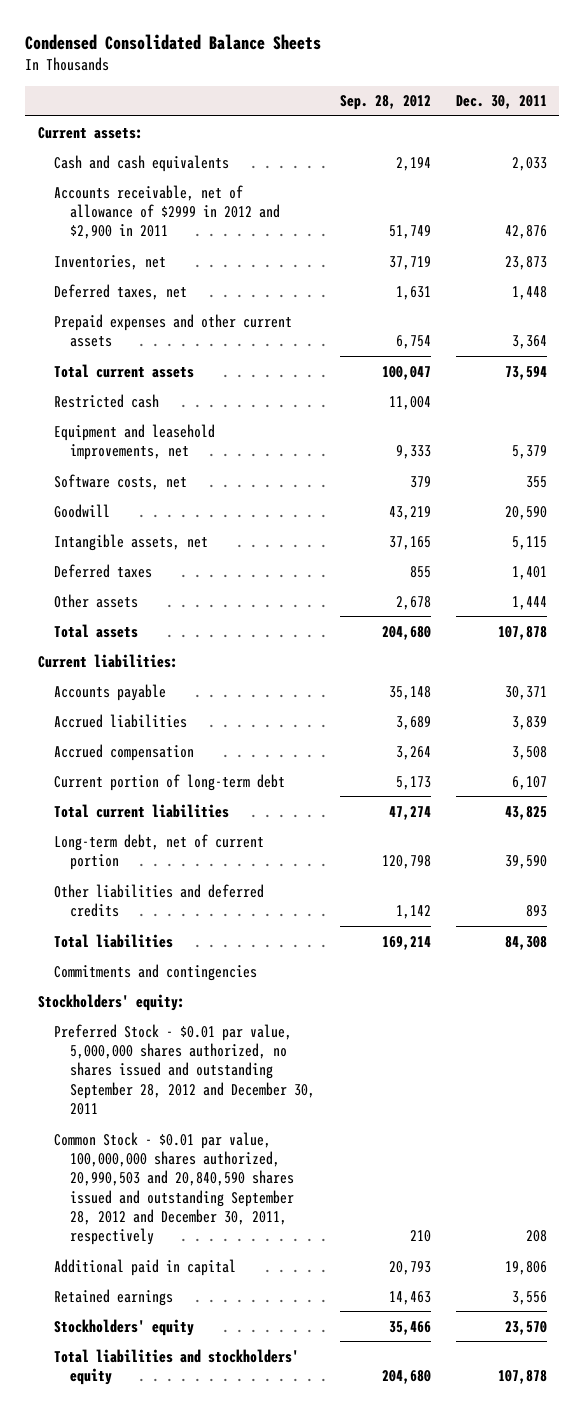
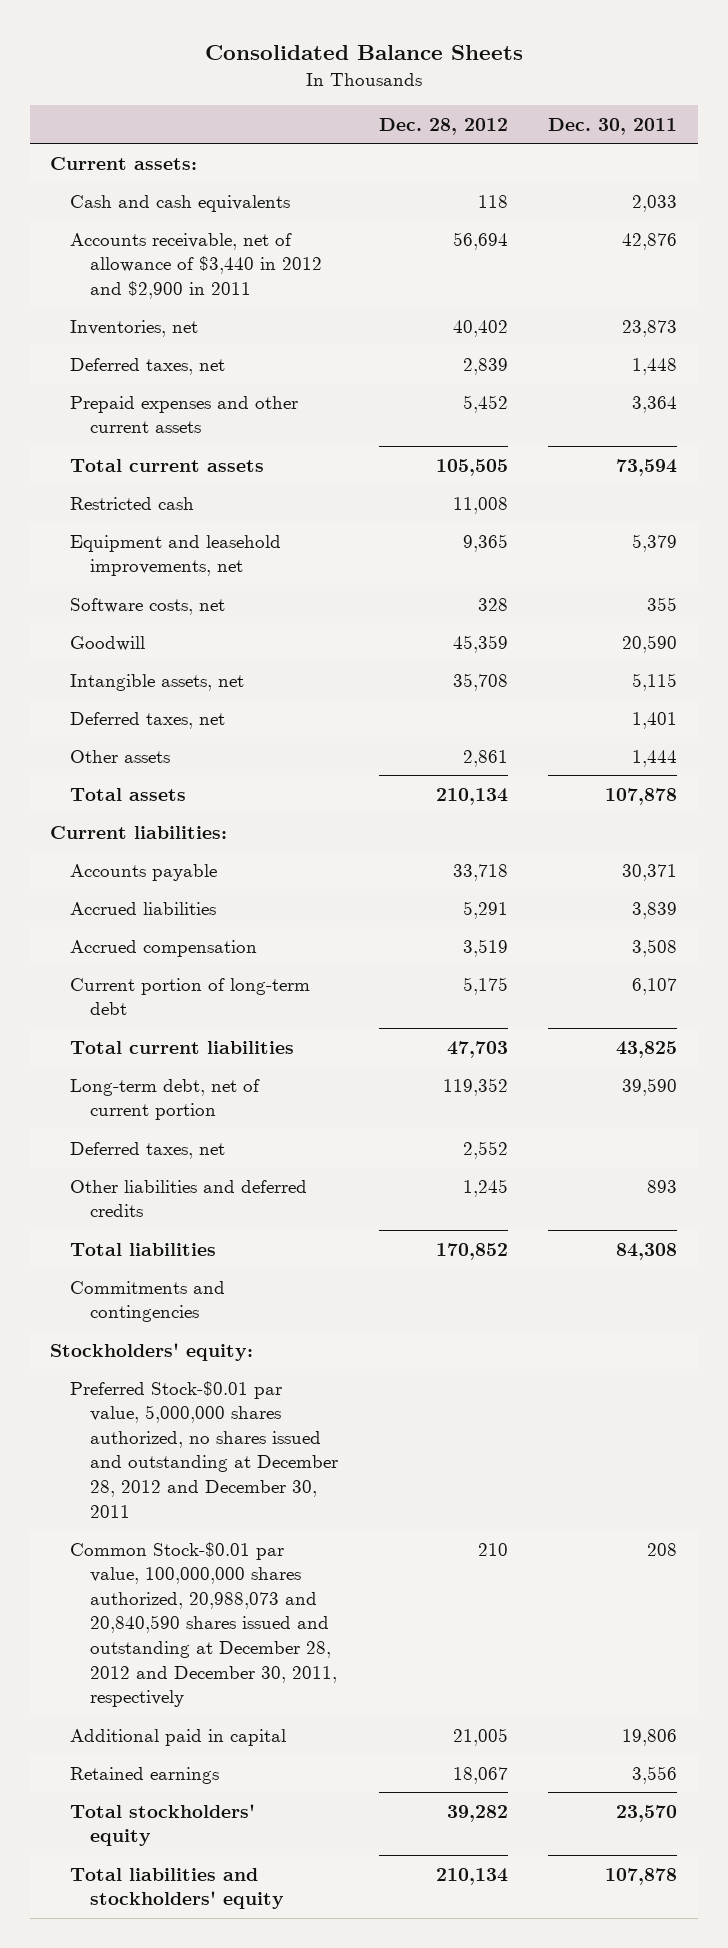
[25,34,322,51] Condensed Consolidated Balance Sheets -> [204,44,523,60] Consolidated Balance Sheets
[339,95,431,111] Sep. 28, 2012 -> none
none -> [378,117,508,135] Dec. 28, 2012
[53,184,280,240] Accounts receivable, net of allowance of $2999 in 2012 and $2,900 in 2011 -> [70,232,322,299] Accounts receivable, net of allowance of $3,440 in 2012 and $2,900 in 2011
[53,563,152,578] Deferred taxes -> [70,711,226,729] Deferred taxes, net
none -> [70,1141,226,1159] Deferred taxes, net
[53,1023,315,1116] Preferred Stock - $0.01 par value, 5,000,000 shares authorized, no shares issued and outstanding September 28, 2012 and December 30, 2011 -> [70,1380,338,1518] Preferred Stock-$0.01 par value, 5,000,000 shares authorized, no shares issued and outstanding at December 28, 2012 and December 30, 2011
[53,1131,294,1246] Common Stock - $0.01 par value, 100,000,000 shares authorized, 20,990,503 and 20,840,590 shares issued and outstanding September 28, 2012 and December 30, 2011, respectively -> [70,1541,337,1708] Common Stock-$0.01 par value, 100,000,000 shares authorized, 20,988,073 and 20,840,590 shares issued and outstanding at December 28, 2012 and December 30, 2011, respectively
[53,1318,194,1336] Stockholders' equity -> [70,1803,256,1847] Total stockholders' equity

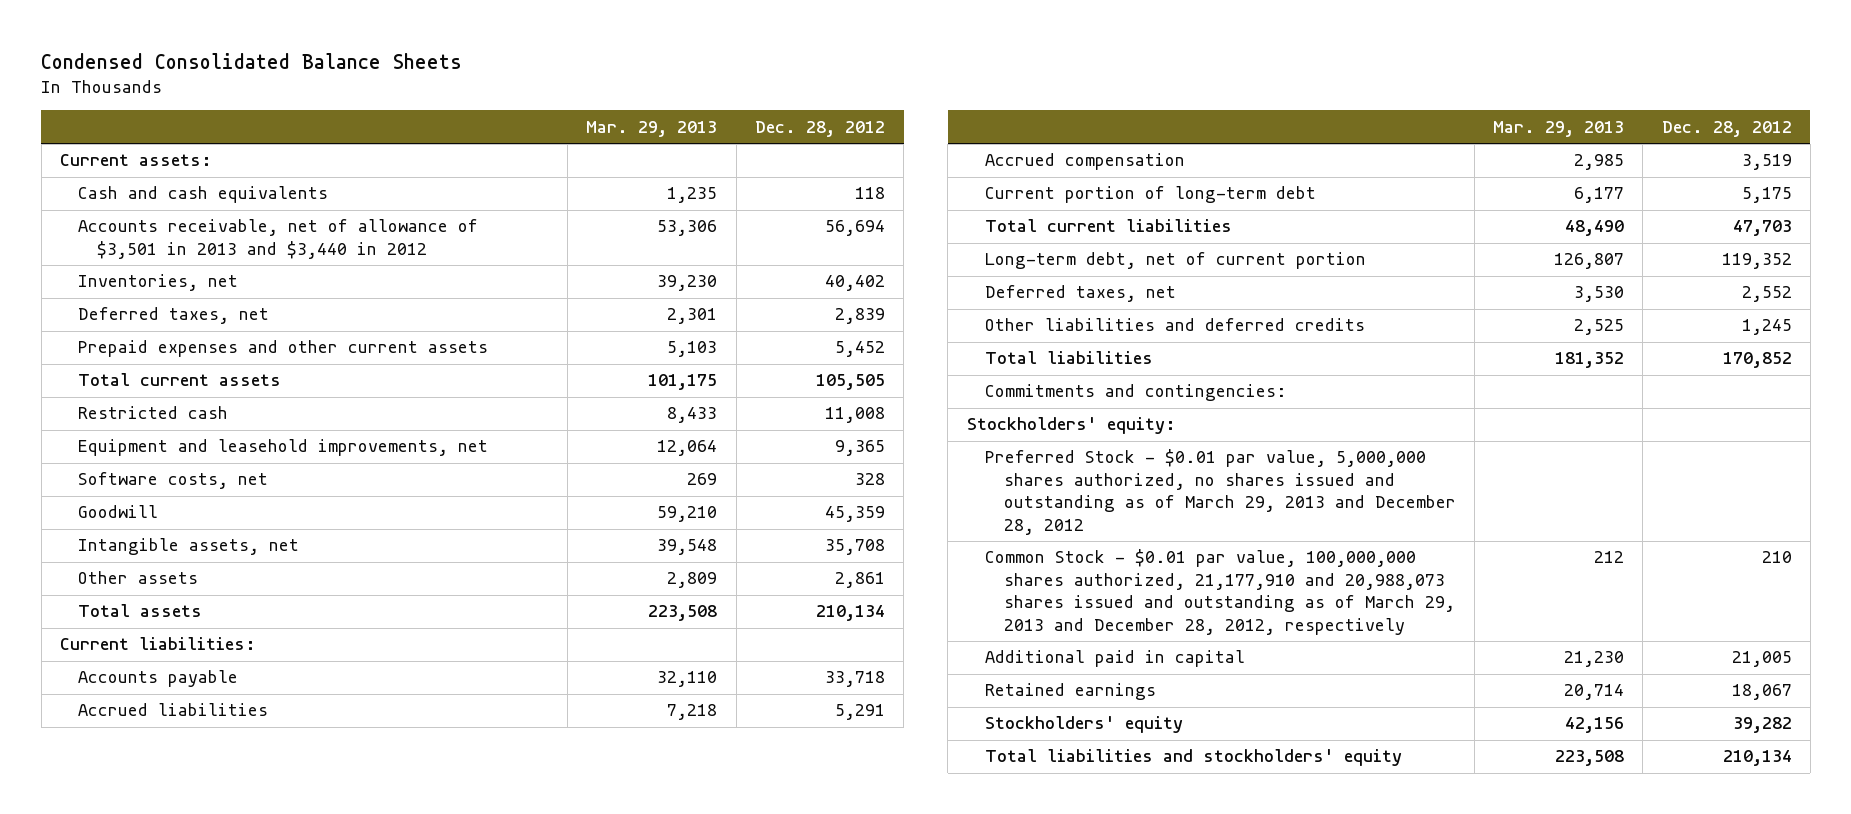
[204,44,523,60] Consolidated Balance Sheets -> [41,52,463,69] Condensed Consolidated Balance Sheets
[548,117,678,135] Dec. 30, 2011 -> none
none -> [586,120,718,137] Mar. 29, 2013
[70,232,322,299] Accounts receivable, net of allowance of $3,440 in 2012 and $2,900 in 2011 -> [78,219,479,259] Accounts receivable, net of allowance of $3,501 in 2013 and $3,440 in 2012
[70,711,226,729] Deferred taxes, net -> none
[70,1280,226,1323] Commitments and contingencies -> [985,384,1288,402] Commitments and contingencies:
[70,1380,338,1518] Preferred Stock-$0.01 par value, 5,000,000 shares authorized, no shares issued and outstanding at December 28, 2012 and December 30, 2011 -> [985,449,1456,535] Preferred Stock - $0.01 par value, 5,000,000 shares authorized, no shares issued and outstanding as of March 29, 2013 and December 28, 2012
[70,1541,337,1708] Common Stock-$0.01 par value, 100,000,000 shares authorized, 20,988,073 and 20,840,590 shares issued and outstanding at December 28, 2012 and December 30, 2011, respectively -> [985,549,1455,635] Common Stock - $0.01 par value, 100,000,000 shares authorized, 21,177,910 and 20,988,073 shares issued and outstanding as of March 29, 2013 and December 28, 2012, respectively
[70,1803,256,1847] Total stockholders' equity -> [985,716,1184,734] Stockholders' equity

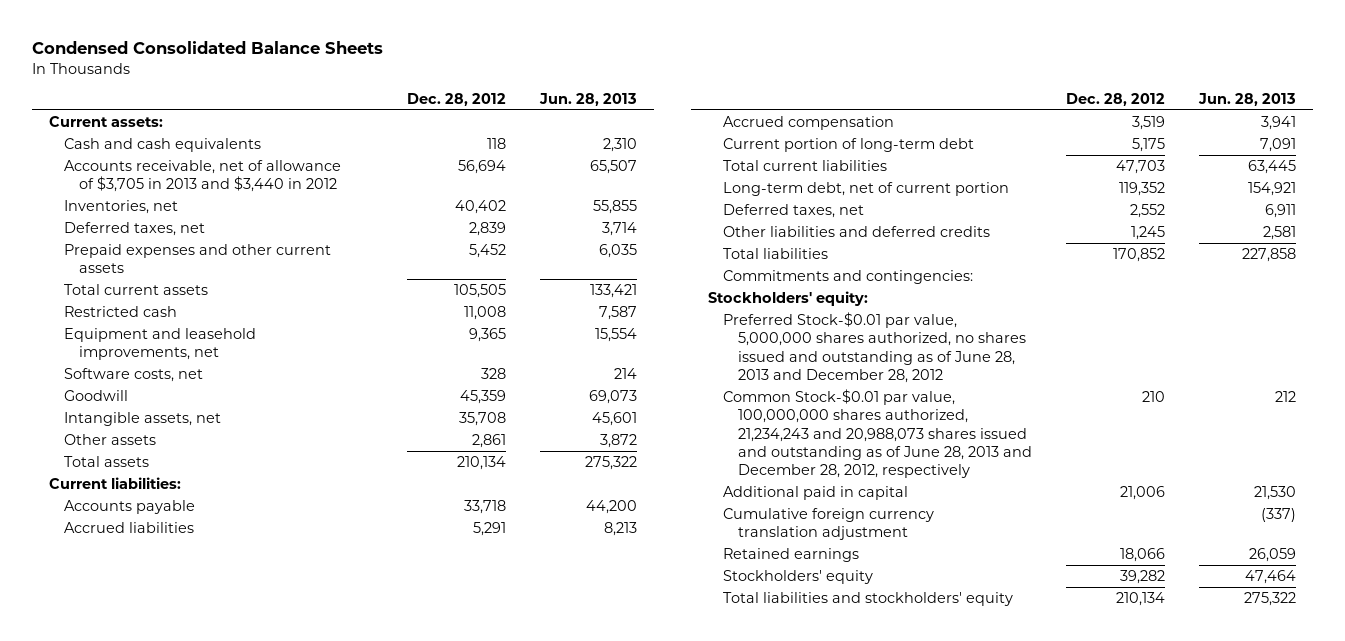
[586,120,718,137] Mar. 29, 2013 -> none
none -> [539,93,638,107] Jun. 28, 2013
[78,219,479,259] Accounts receivable, net of allowance of $3,501 in 2013 and $3,440 in 2012 -> [63,160,341,193] Accounts receivable, net of allowance of $3,705 in 2013 and $3,440 in 2012
[985,449,1456,535] Preferred Stock - $0.01 par value, 5,000,000 shares authorized, no shares issued and outstanding as of March 29, 2013 and December 28, 2012 -> [722,312,1026,383] Preferred Stock-$0.01 par value, 5,000,000 shares authorized, no shares issued and outstanding as of June 28, 2013 and December 28, 2012
[985,549,1455,635] Common Stock - $0.01 par value, 100,000,000 shares authorized, 21,177,910 and 20,988,073 shares issued and outstanding as of March 29, 2013 and December 28, 2012, respectively -> [722,389,1032,479] Common Stock-$0.01 par value, 100,000,000 shares authorized, 21,234,243 and 20,988,073 shares issued and outstanding as of June 28, 2013 and December 28, 2012, respectively
[1731,651,1792,668] 21,005 -> [1119,486,1165,501] 21,006
none -> [722,508,934,541] Cumulative foreign currency translation adjustment
[1731,684,1792,701] 18,067 -> [1119,548,1165,563] 18,066

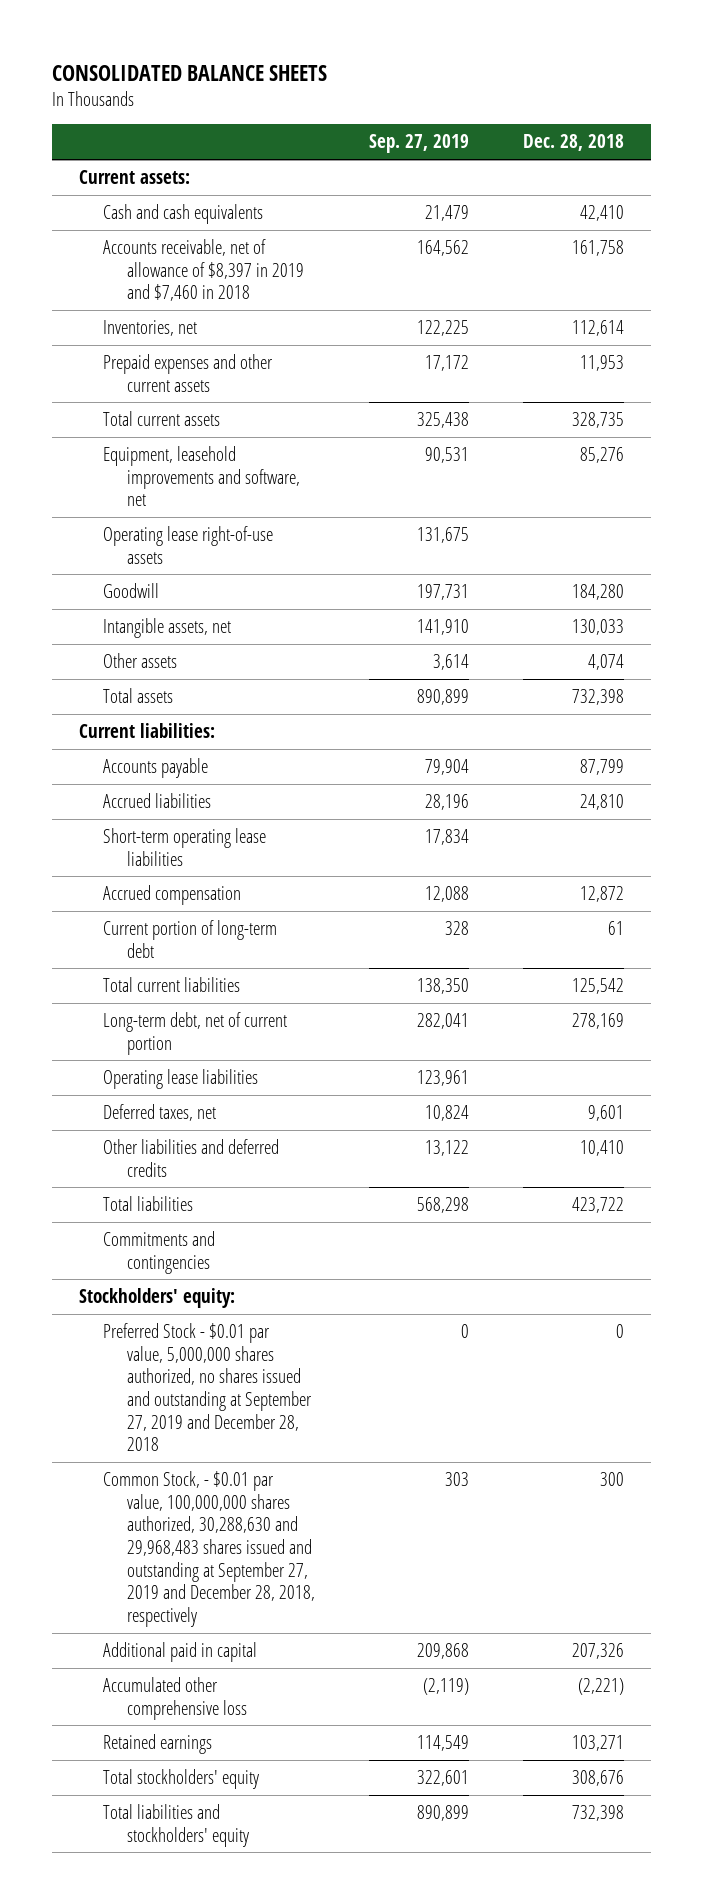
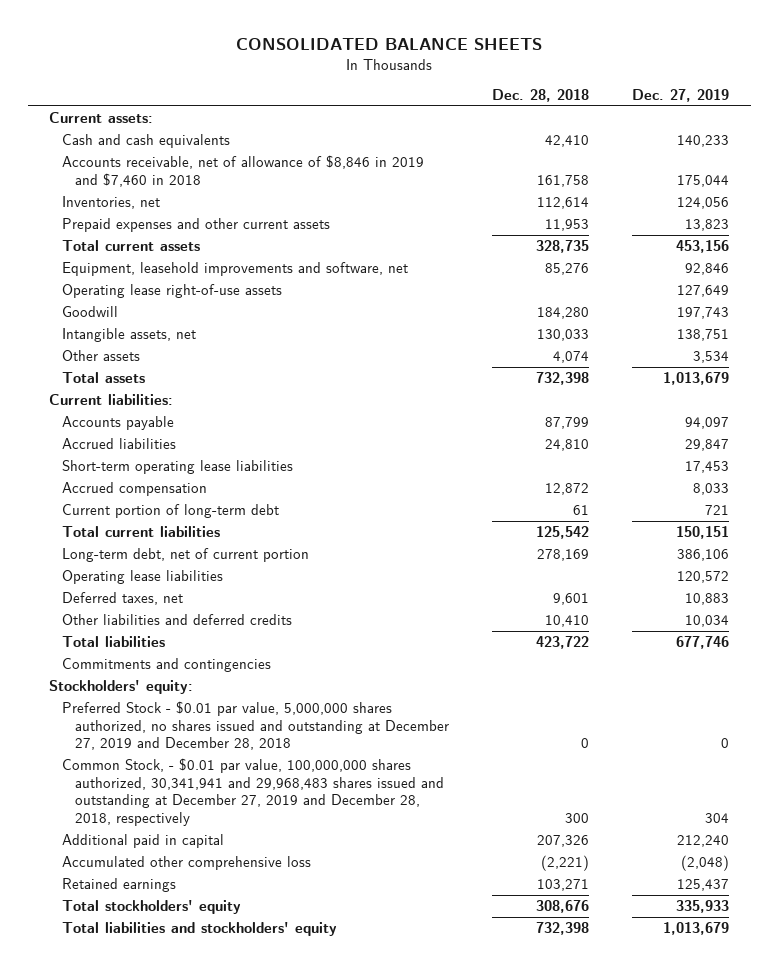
[369,134,470,154] Sep. 27, 2019 -> none
none -> [632,88,730,102] Dec. 27, 2019
[102,238,305,302] Accounts receivable, net of allowance of $8,397 in 2019 and $7,460 in 2018 -> [62,154,425,187] Accounts receivable, net of allowance of $8,846 in 2019 and $7,460 in 2018
[102,1322,313,1452] Preferred Stock - $0.01 par value, 5,000,000 shares authorized, no shares issued and outstanding at September 27, 2019 and December 28, 2018 -> [62,700,450,751] Preferred Stock - $0.01 par value, 5,000,000 shares authorized, no shares issued and outstanding at December 27, 2019 and December 28, 2018
[102,1470,316,1628] Common Stock, - $0.01 par value, 100,000,000 shares authorized, 30,288,630 and 29,968,483 shares issued and outstanding at September 27, 2019 and December 28, 2018, respectively -> [62,757,445,827] Common Stock, - $0.01 par value, 100,000,000 shares authorized, 30,341,941 and 29,968,483 shares issued and outstanding at December 27, 2019 and December 28, 2018, respectively

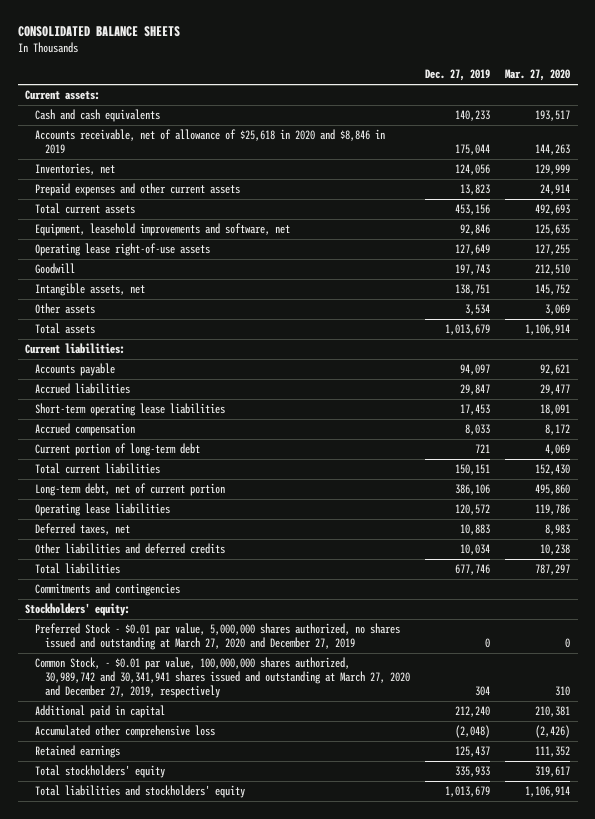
[492,88,590,102] Dec. 28, 2018 -> none
none -> [505,69,571,82] Mar. 27, 2020
[62,154,425,187] Accounts receivable, net of allowance of $8,846 in 2019 and $7,460 in 2018 -> [35,129,386,154] Accounts receivable, net of allowance of $25,618 in 2020 and $8,846 in 2019
[62,700,450,751] Preferred Stock - $0.01 par value, 5,000,000 shares authorized, no shares issued and outstanding at December 27, 2019 and December 28, 2018 -> [35,623,401,650] Preferred Stock - $0.01 par value, 5,000,000 shares authorized, no shares issued and outstanding at March 27, 2020 and December 27, 2019
[62,757,445,827] Common Stock, - $0.01 par value, 100,000,000 shares authorized, 30,341,941 and 29,968,483 shares issued and outstanding at December 27, 2019 and December 28, 2018, respectively -> [35,657,411,698] Common Stock, - $0.01 par value, 100,000,000 shares authorized, 30,989,742 and 30,341,941 shares issued and outstanding at March 27, 2020 and December 27, 2019, respectively

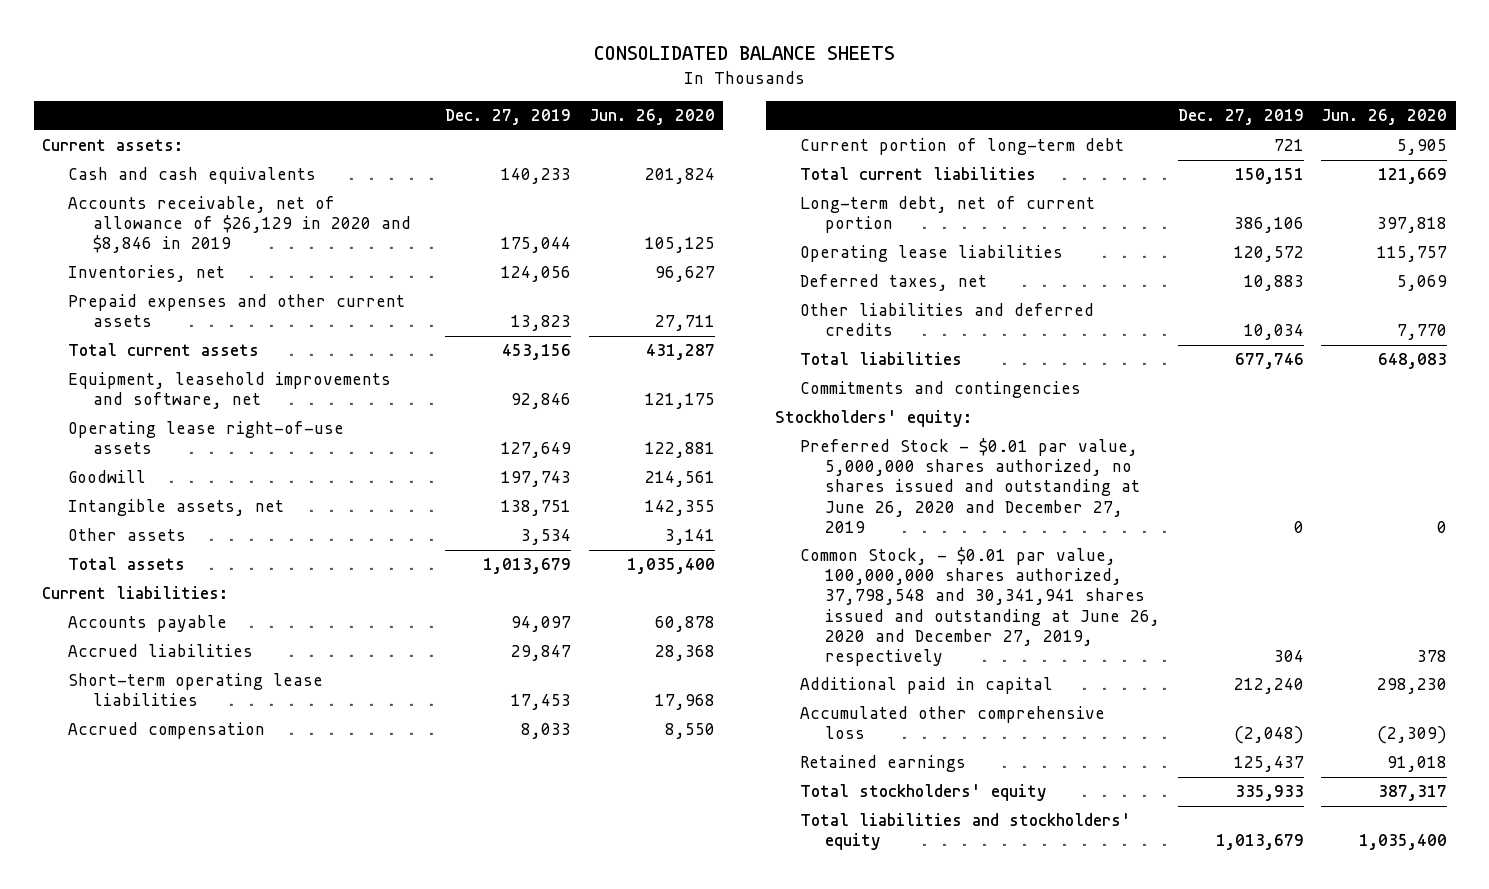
[505,69,571,82] Mar. 27, 2020 -> none
none -> [588,109,715,126] Jun. 26, 2020
[35,129,386,154] Accounts receivable, net of allowance of $25,618 in 2020 and $8,846 in 2019 -> [67,196,411,254] Accounts receivable, net of allowance of $26,129 in 2020 and $8,846 in 2019
[35,623,401,650] Preferred Stock - $0.01 par value, 5,000,000 shares authorized, no shares issued and outstanding at March 27, 2020 and December 27, 2019 -> [800,438,1141,533] Preferred Stock - $0.01 par value, 5,000,000 shares authorized, no shares issued and outstanding at June 26, 2020 and December 27, 2019
[35,657,411,698] Common Stock, - $0.01 par value, 100,000,000 shares authorized, 30,989,742 and 30,341,941 shares issued and outstanding at March 27, 2020 and December 27, 2019, respectively -> [800,547,1161,666] Common Stock, - $0.01 par value, 100,000,000 shares authorized, 37,798,548 and 30,341,941 shares issued and outstanding at June 26, 2020 and December 27, 2019, respectively

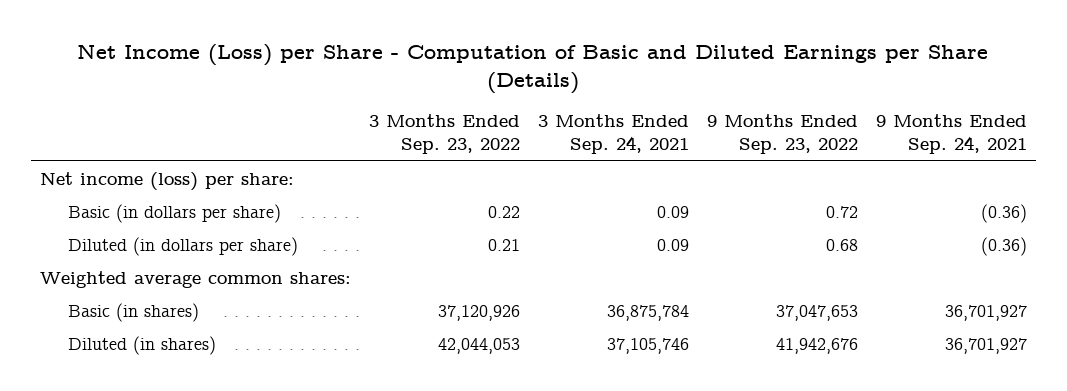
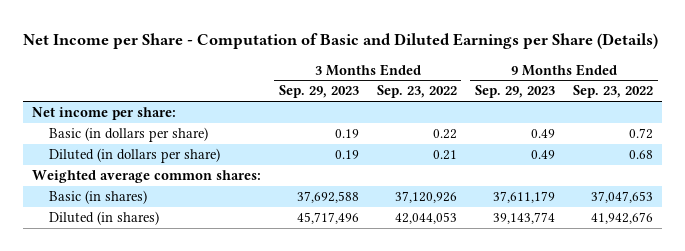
[77,43,989,94] Net Income (Loss) per Share - Computation of Basic and Diluted Earnings per Share (Details) -> [22,33,658,50] Net Income per Share - Computation of Basic and Diluted Earnings per Share (Details)
[537,114,689,155] 3 Months Ended Sep. 24, 2021 -> none
[875,114,1027,155] 9 Months Ended Sep. 24, 2021 -> none
none -> [278,85,359,99] Sep. 29, 2023
none -> [474,85,555,99] Sep. 29, 2023
[39,171,294,191] Net income (loss) per share: -> [31,107,176,121] Net income per share:

